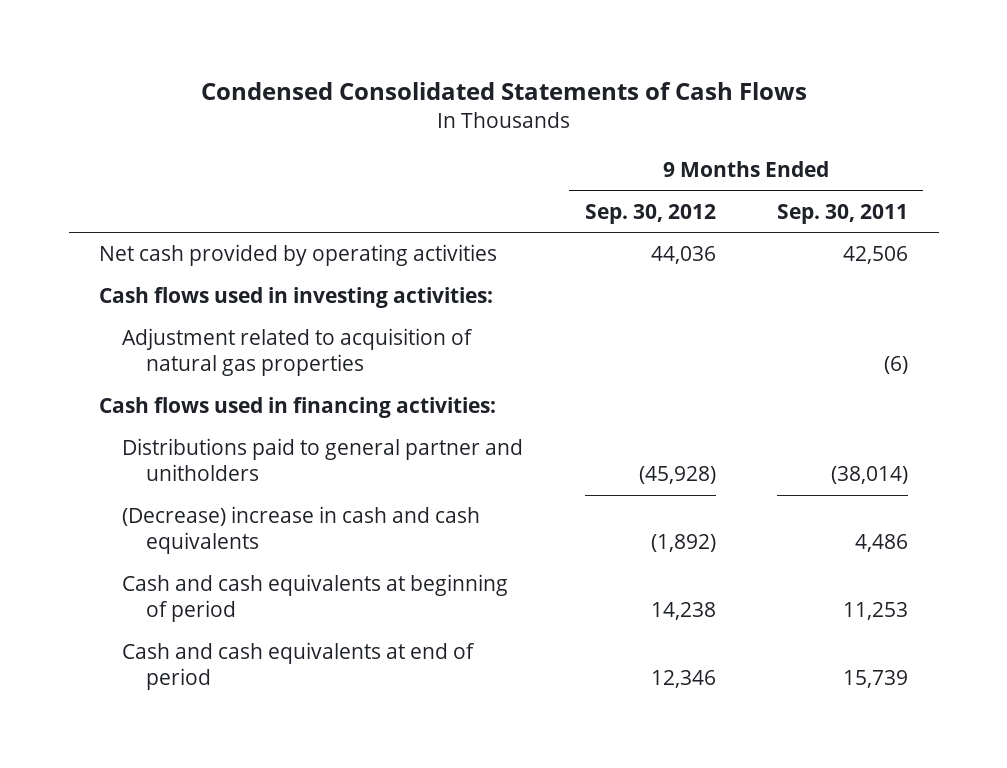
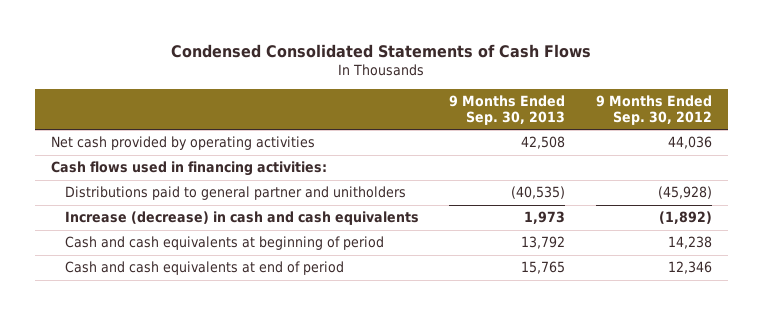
[776,203,908,224] Sep. 30, 2011 -> none
none -> [449,95,566,125] 9 Months Ended Sep. 30, 2013
[99,287,494,309] Cash flows used in investing activities: -> none
[122,328,474,377] Adjustment related to acquisition of natural gas properties -> none
[122,506,481,555] (Decrease) increase in cash and cash equivalents -> [64,211,419,226] Increase (decrease) in cash and cash equivalents

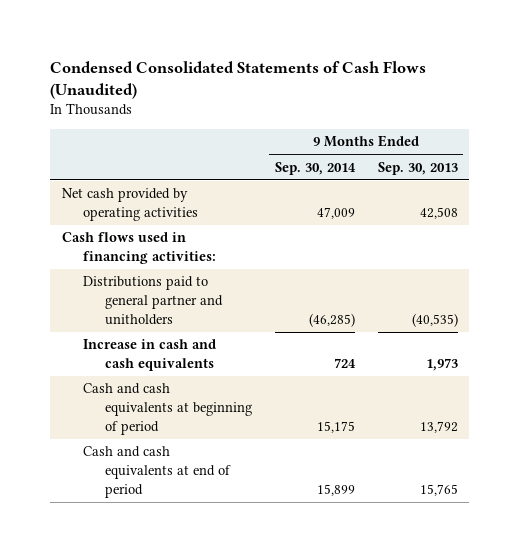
[171,43,592,58] Condensed Consolidated Statements of Cash Flows -> [50,60,427,99] Condensed Consolidated Statements of Cash Flows (Unaudited)
[596,95,713,125] 9 Months Ended Sep. 30, 2012 -> none
none -> [274,161,356,175] Sep. 30, 2014
[64,211,419,226] Increase (decrease) in cash and cash equivalents -> [83,339,217,371] Increase in cash and cash equivalents

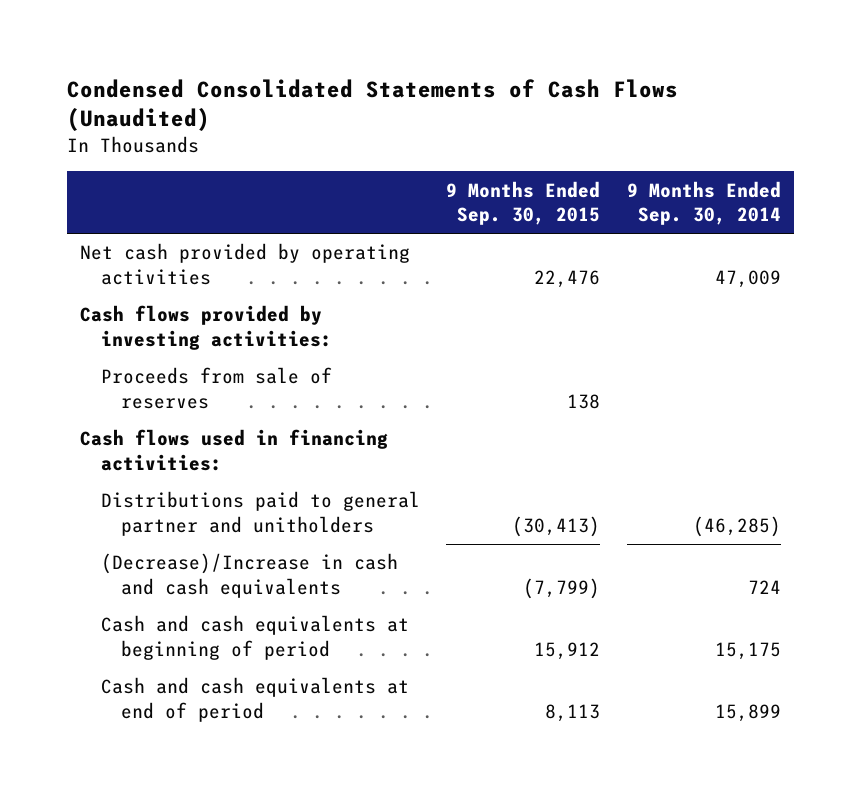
[377,161,458,175] Sep. 30, 2013 -> none
none -> [446,180,601,226] 9 Months Ended Sep. 30, 2015
none -> [80,305,332,351] Cash flows provided by investing activities:
none -> [100,367,332,410] Proceeds from sale of reserves
[83,339,217,371] Increase in cash and cash equivalents -> [100,553,398,599] (Decrease)/Increase in cash and cash equivalents

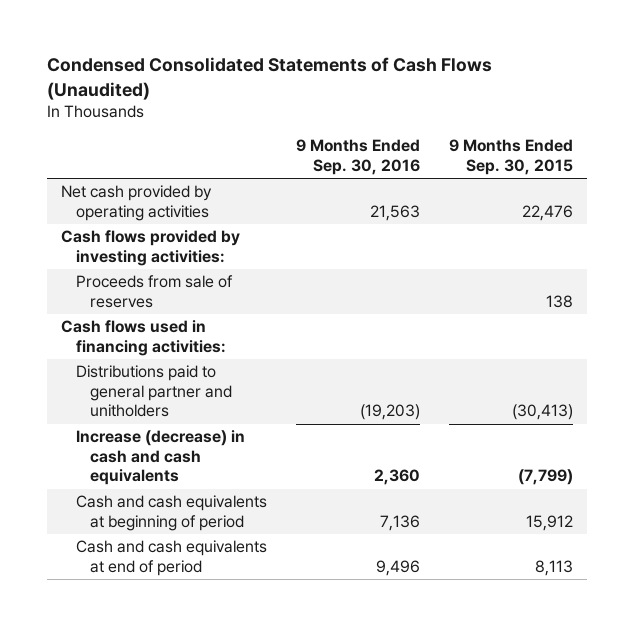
[626,180,781,226] 9 Months Ended Sep. 30, 2014 -> none
none -> [295,139,420,175] 9 Months Ended Sep. 30, 2016
[100,553,398,599] (Decrease)/Increase in cash and cash equivalents -> [75,430,245,486] Increase (decrease) in cash and cash equivalents

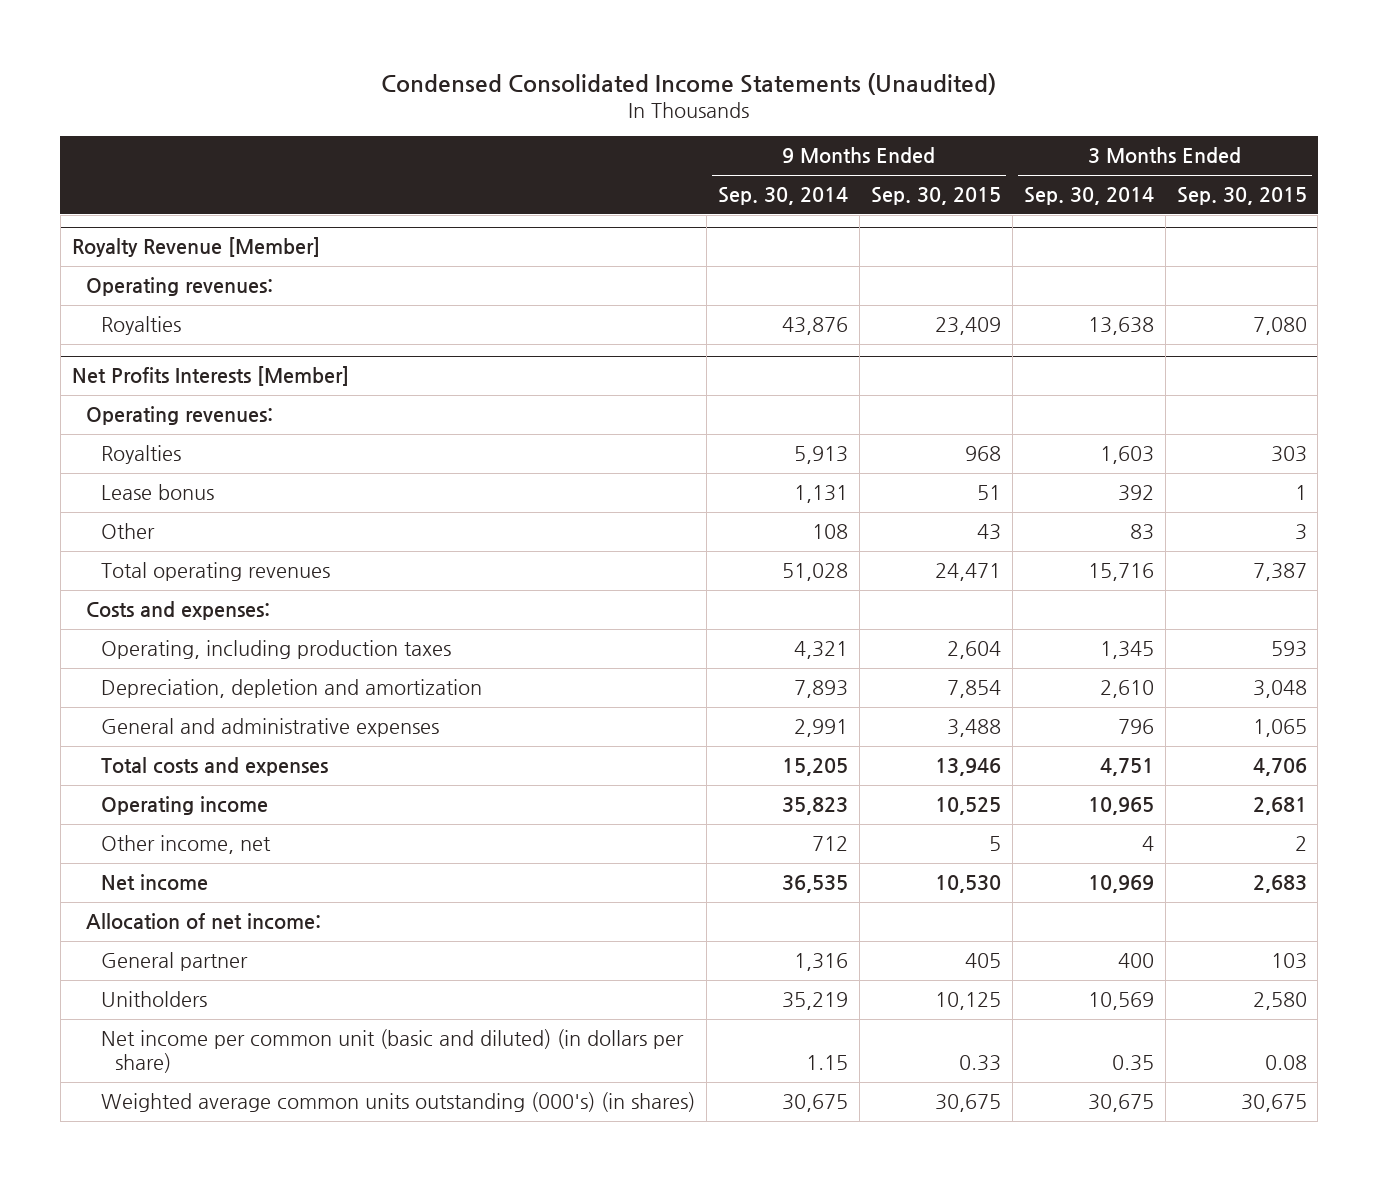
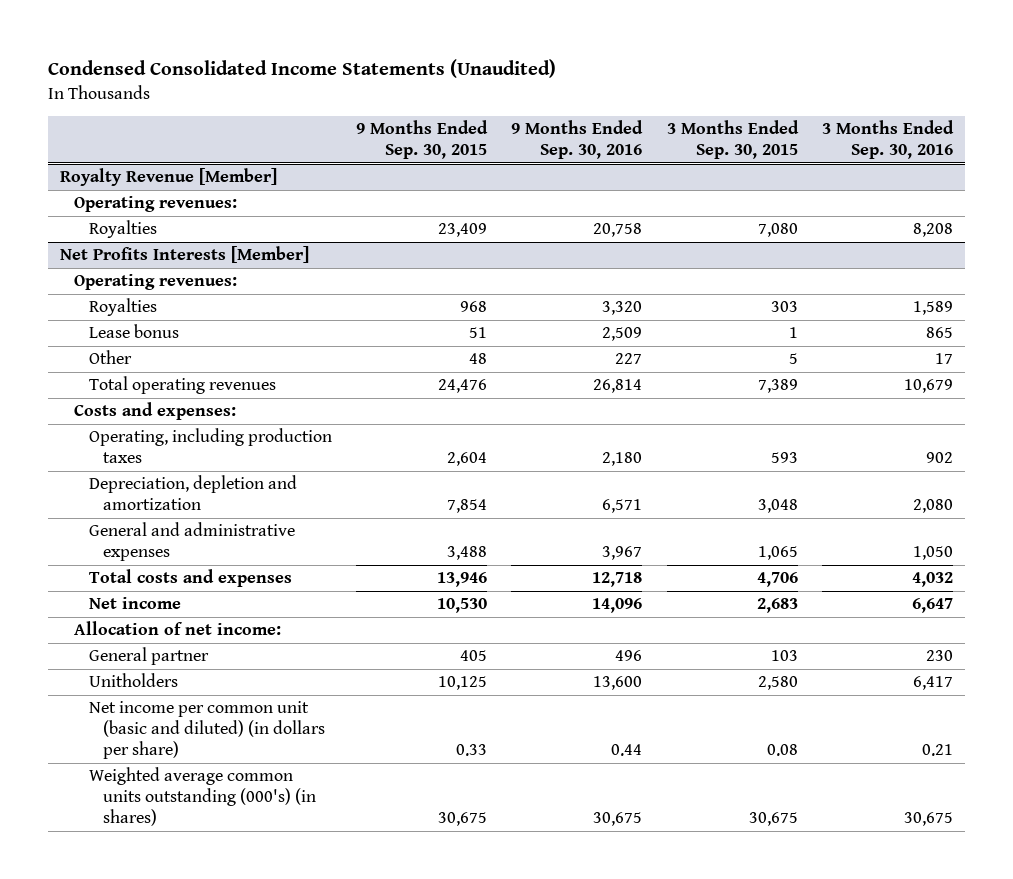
[717,187,848,206] Sep. 30, 2014 -> none
[1023,187,1154,206] Sep. 30, 2014 -> none
none -> [511,120,644,160] 9 Months Ended Sep. 30, 2016
none -> [822,120,955,160] 3 Months Ended Sep. 30, 2016
[976,524,1001,541] 43 -> [468,353,487,365] 48
[1294,524,1307,541] 3 -> [788,353,798,365] 5
[934,563,1001,582] 24,471 -> [437,379,487,394] 24,476
[1252,563,1307,582] 7,387 -> [757,379,798,394] 7,389
[100,796,268,816] Operating income -> none
[100,835,271,855] Other income, net -> none

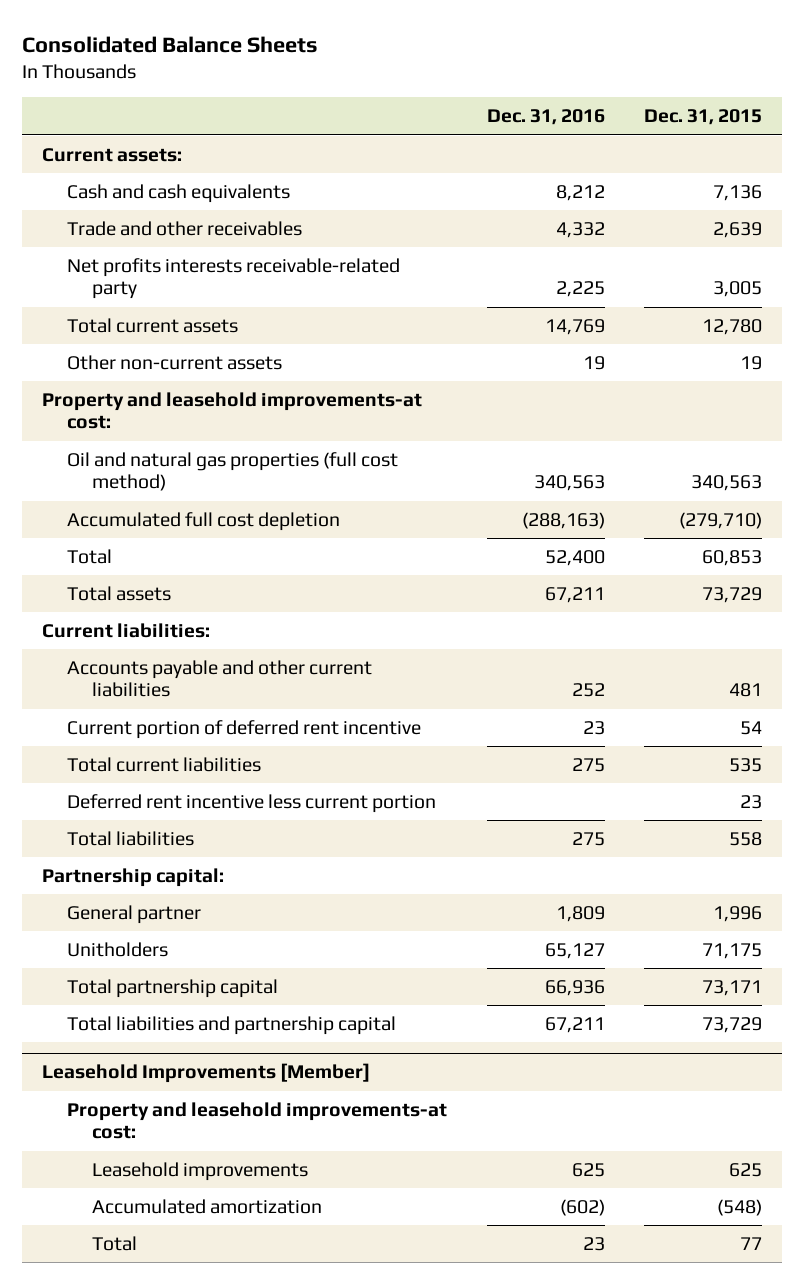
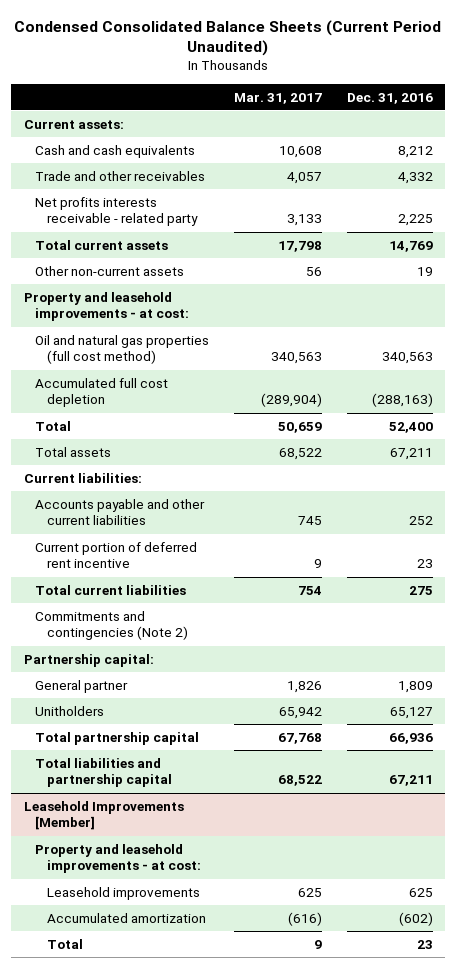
[21,35,318,53] Consolidated Balance Sheets -> [14,19,442,57] Condensed Consolidated Balance Sheets (Current Period Unaudited)
[644,109,763,126] Dec. 31, 2015 -> none
none -> [234,92,323,104] Mar. 31, 2017
[66,257,400,300] Net profits interests receivable-related party -> [35,196,199,227] Net profits interests receivable - related party
[41,391,422,430] Property and leasehold improvements-at cost: -> [23,291,190,322] Property and leasehold improvements - at cost:
[66,793,436,813] Deferred rent incentive less current portion -> none
[66,830,194,846] Total liabilities -> none
none -> [35,610,189,641] Commitments and contingencies (Note 2)
[66,1101,447,1140] Property and leasehold improvements-at cost: -> [35,843,202,874] Property and leasehold improvements - at cost:

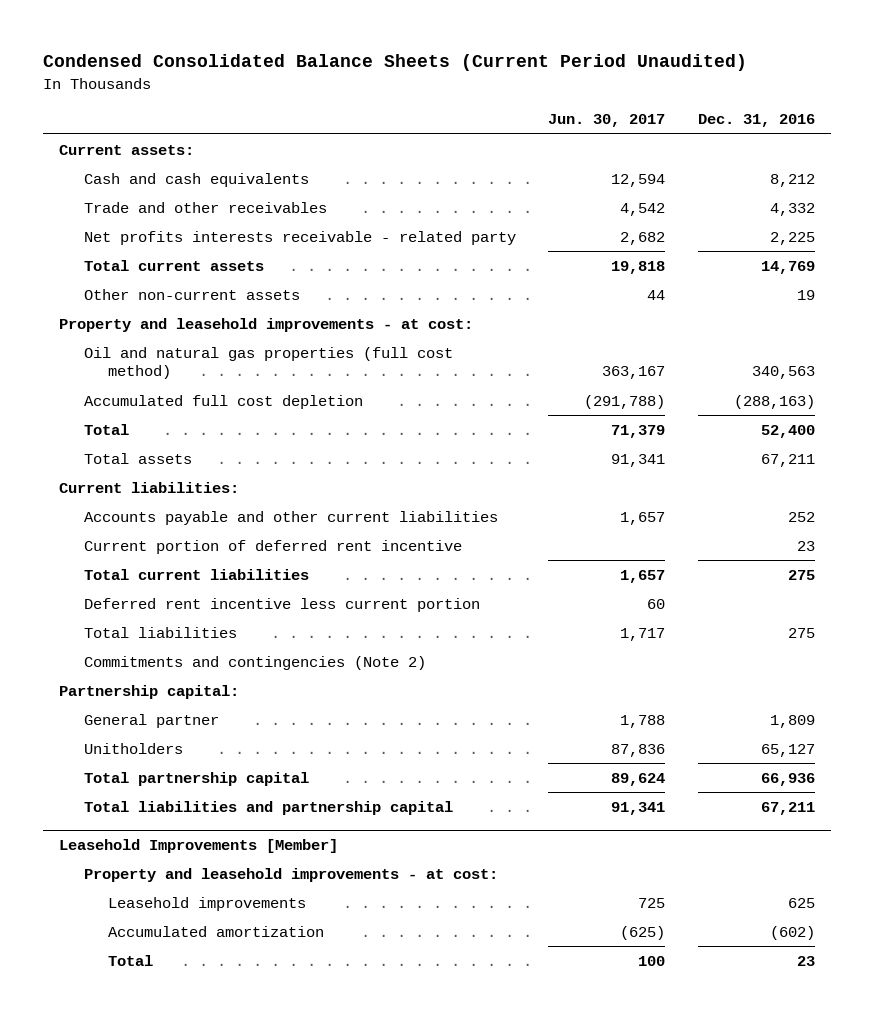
[234,92,323,104] Mar. 31, 2017 -> none
none -> [548,114,666,128] Jun. 30, 2017
none -> [83,597,480,612] Deferred rent incentive less current portion
none -> [83,626,237,638] Total liabilities

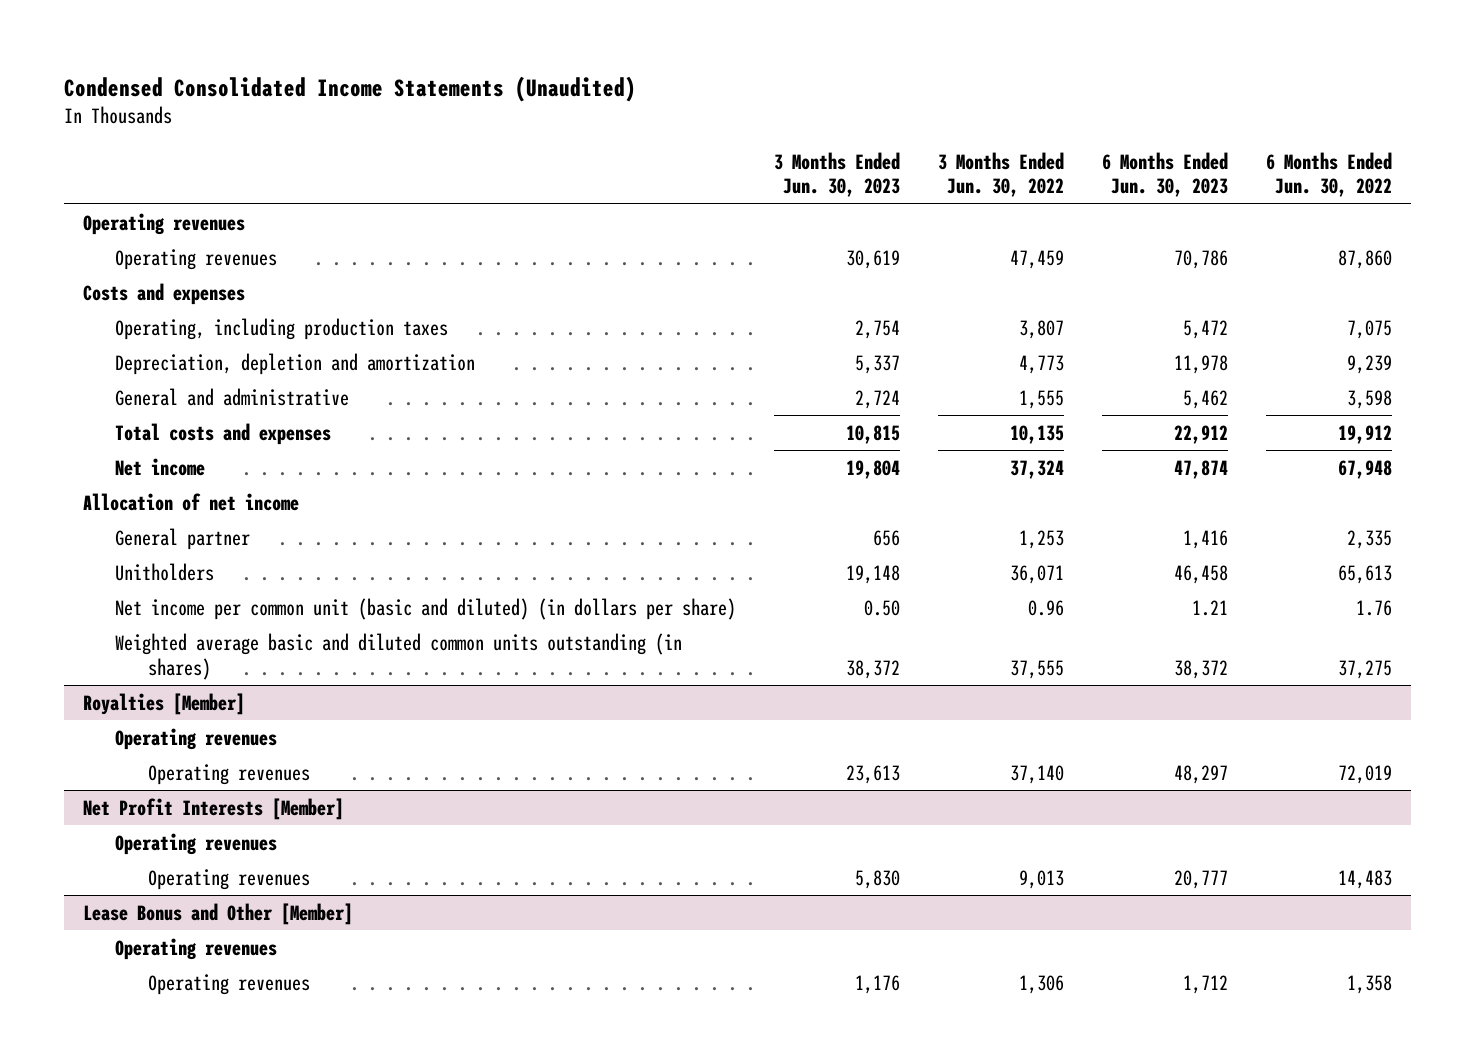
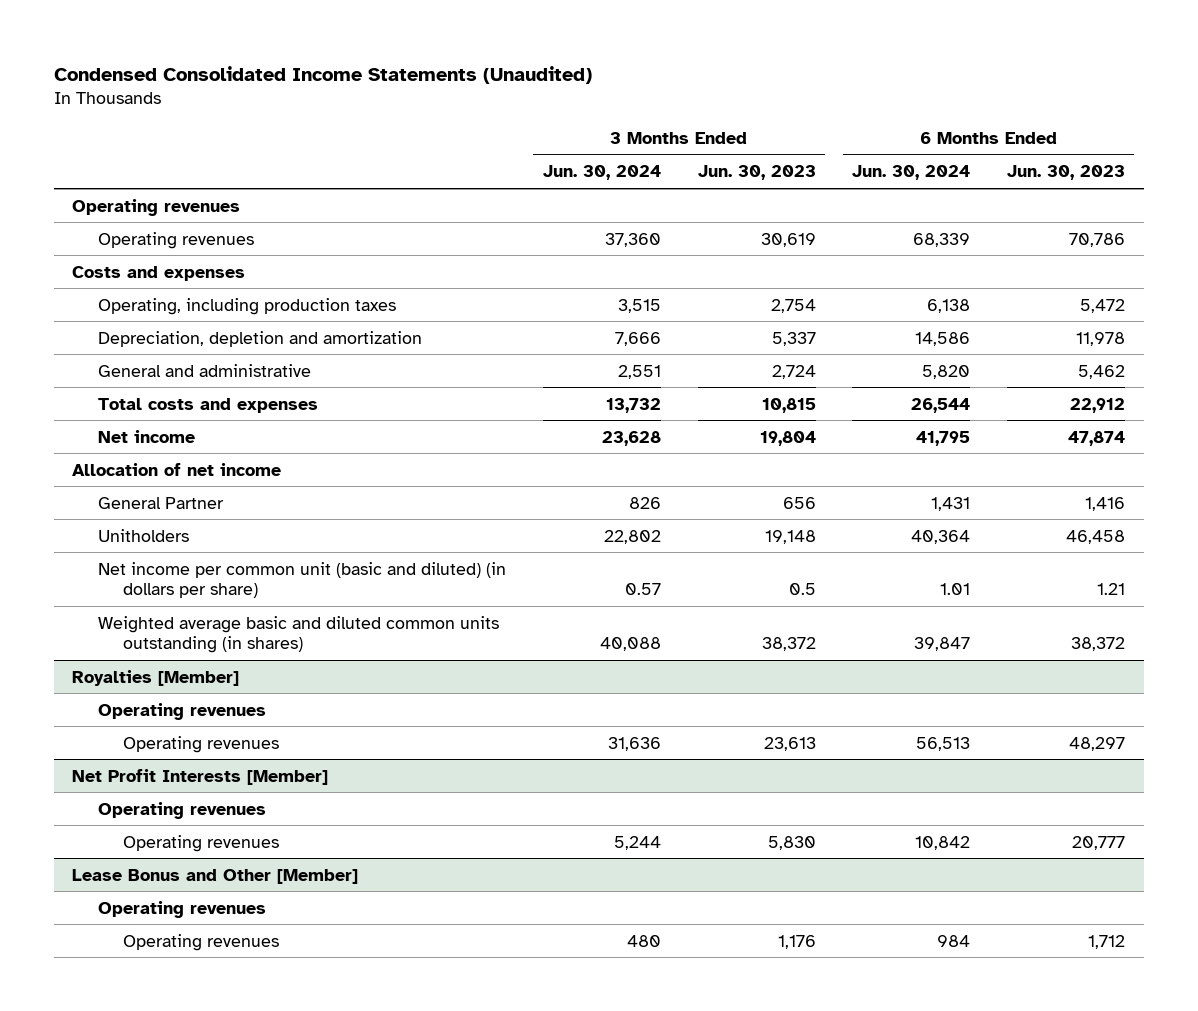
[938,151,1065,198] 3 Months Ended Jun. 30, 2022 -> none
[1265,151,1392,198] 6 Months Ended Jun. 30, 2022 -> none
none -> [542,165,661,181] Jun. 30, 2024
none -> [852,165,971,181] Jun. 30, 2024
[115,527,251,550] General partner -> [97,496,224,509] General Partner
[864,599,901,616] 0.50 -> [788,582,816,595] 0.5

